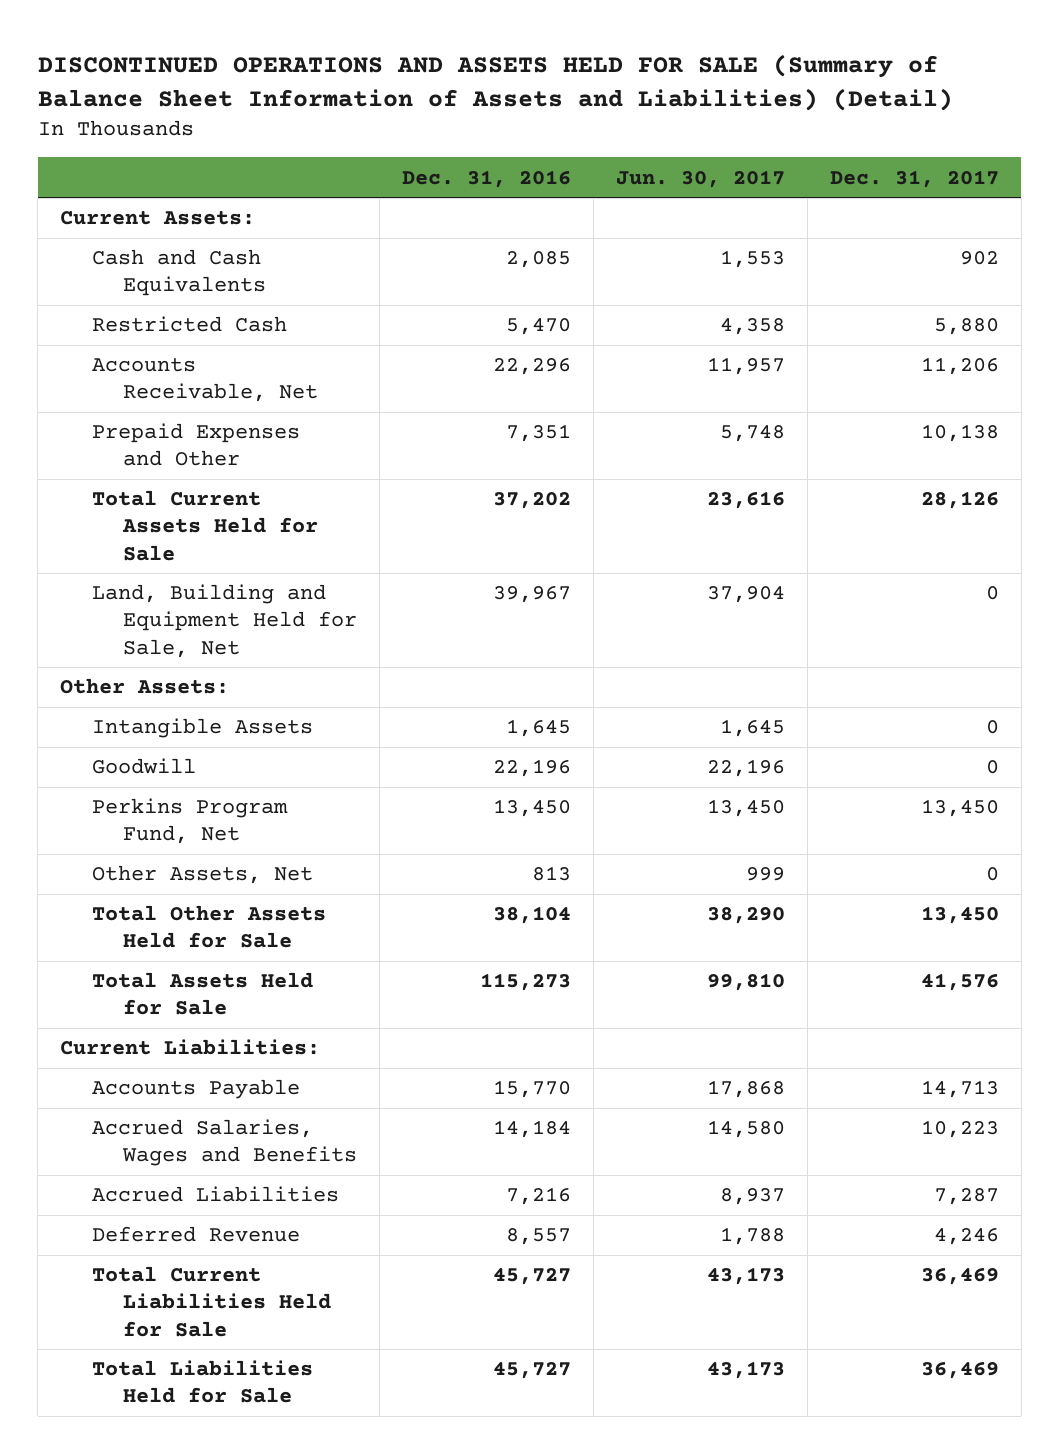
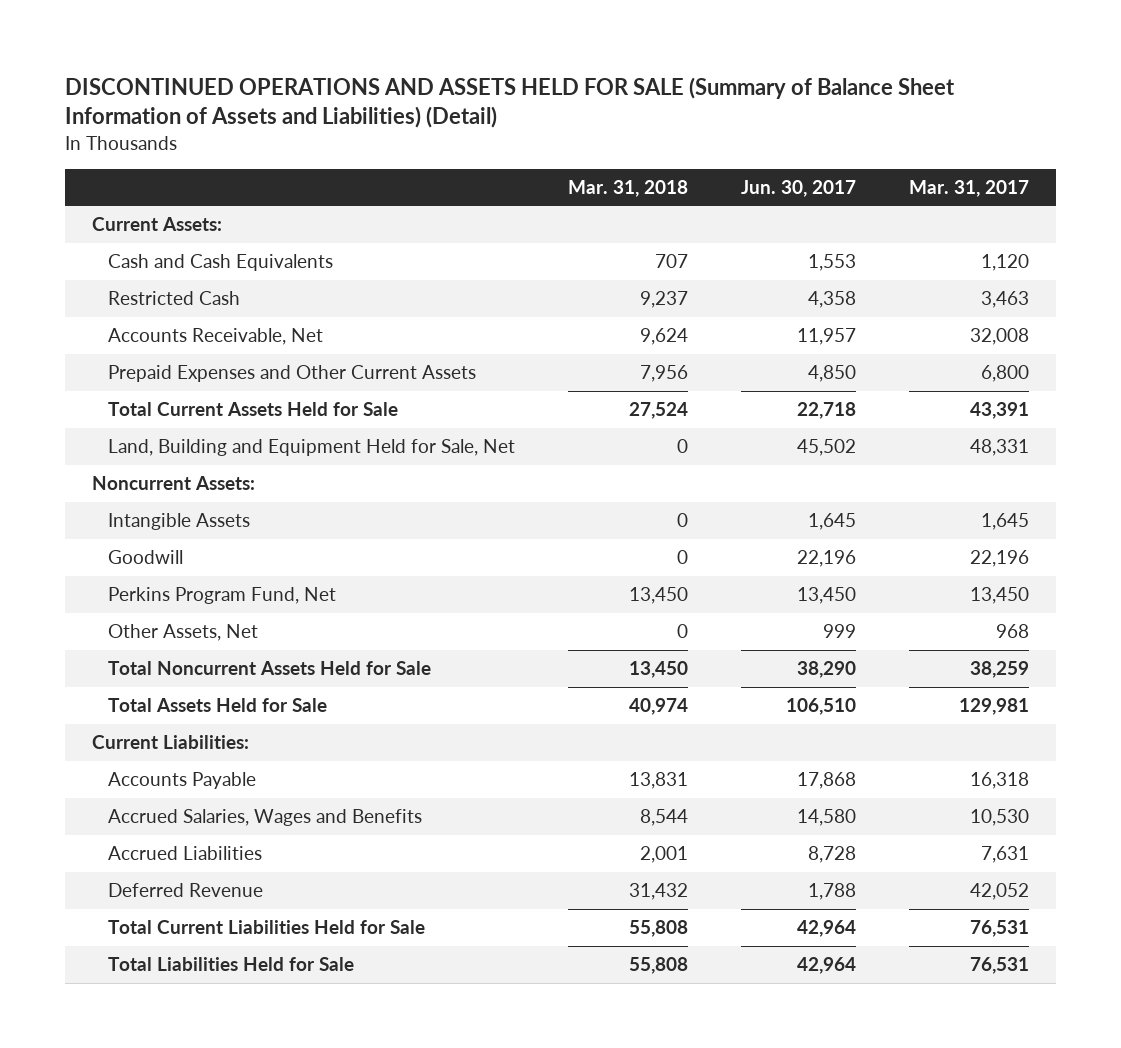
[401,169,571,188] Dec. 31, 2016 -> none
[829,169,999,188] Dec. 31, 2017 -> none
none -> [568,179,689,197] Mar. 31, 2018
none -> [909,179,1030,197] Mar. 31, 2017
[91,423,300,467] Prepaid Expenses and Other -> [108,365,477,383] Prepaid Expenses and Other Current Assets
[719,425,785,443] 5,748 -> [808,365,857,383] 4,850
[706,491,785,510] 23,616 -> [797,402,857,420] 22,718
[706,586,785,604] 37,904 -> [797,439,857,457] 45,502
[60,678,230,695] Other Assets: -> [91,476,255,491] Noncurrent Assets:
[91,905,326,949] Total Other Assets Held for Sale -> [108,661,432,676] Total Noncurrent Assets Held for Sale
[706,973,785,992] 99,810 -> [786,698,857,716] 106,510
[719,1188,785,1206] 8,937 -> [808,846,857,864] 8,728
[706,1267,785,1286] 43,173 -> [797,920,857,938] 42,964
[706,1361,785,1380] 43,173 -> [797,957,857,975] 42,964

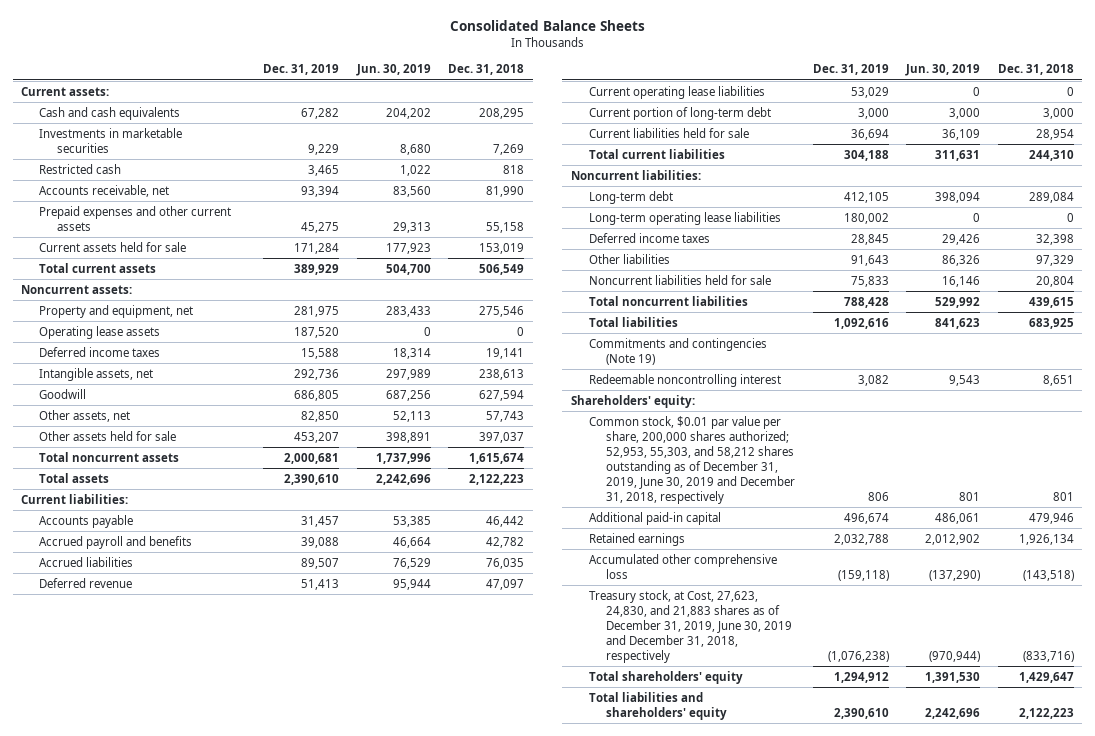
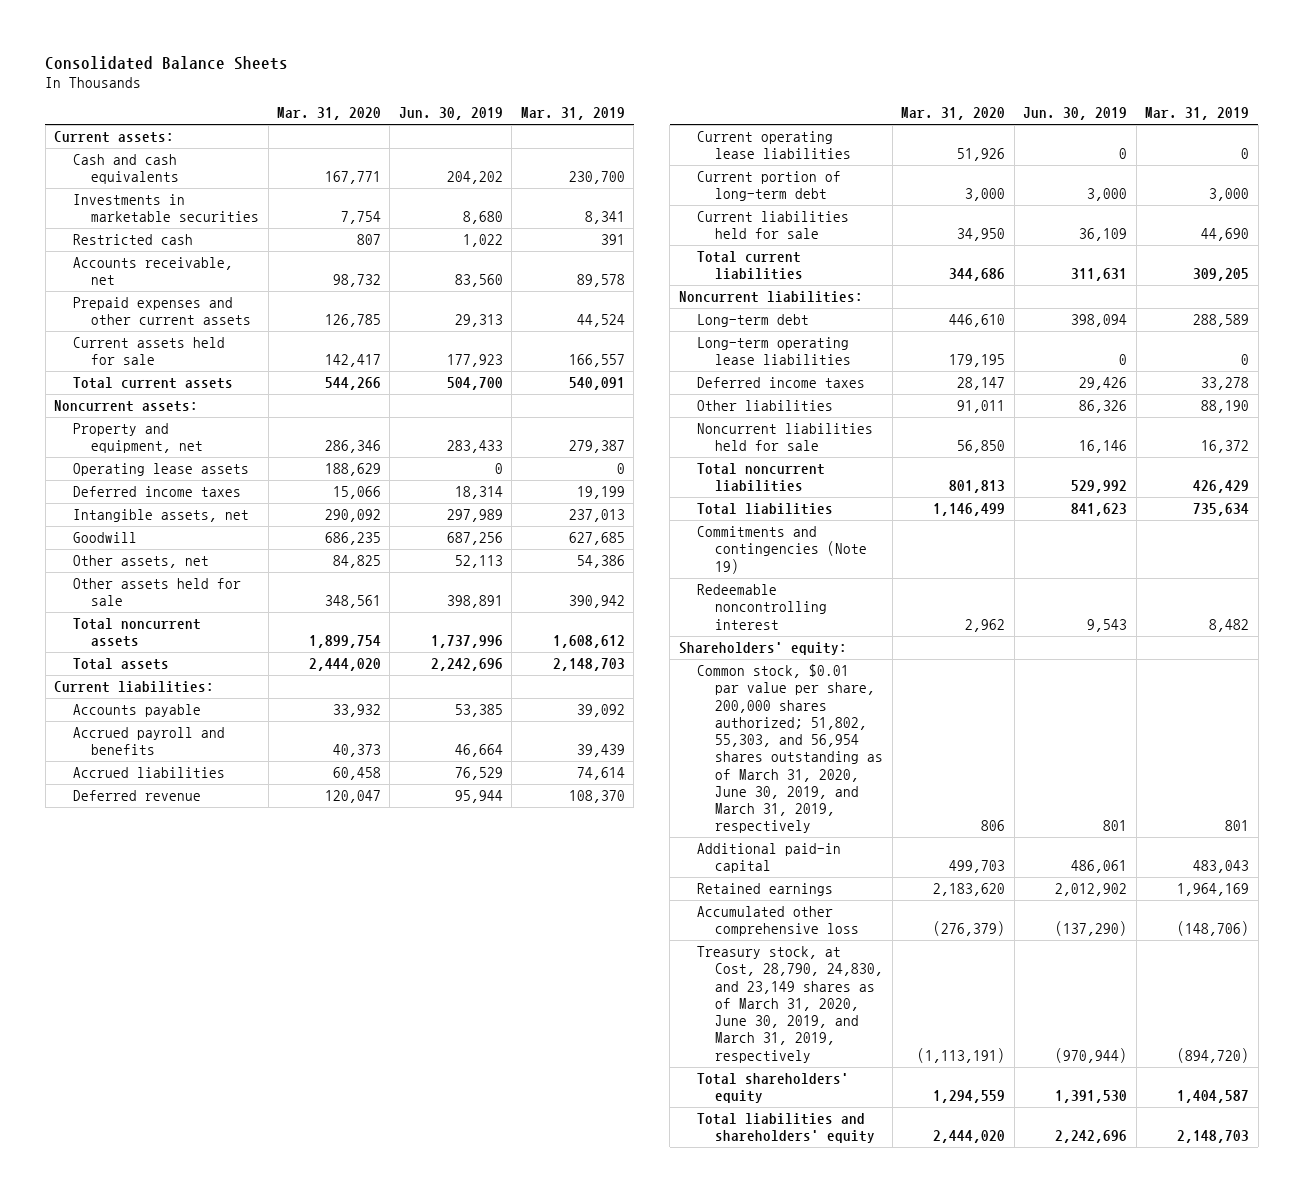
[263,64,340,76] Dec. 31, 2019 -> none
[448,64,525,76] Dec. 31, 2018 -> none
none -> [276,107,381,121] Mar. 31, 2020
none -> [520,107,625,121] Mar. 31, 2019
[588,415,796,504] Common stock, $0.01 par value per share, 200,000 shares authorized; 52,953, 55,303, and 58,212 shares outstanding as of December 31, 2019, June 30, 2019 and December 31, 2018, respectively -> [697,664,884,834] Common stock, $0.01 par value per share, 200,000 shares authorized; 51,802, 55,303, and 56,954 shares outstanding as of March 31, 2020, June 30, 2019, and March 31, 2019, respectively
[588,589,793,663] Treasury stock, at Cost, 27,623, 24,830, and 21,883 shares as of December 31, 2019, June 30, 2019 and December 31, 2018, respectively -> [697,946,884,1063] Treasury stock, at Cost, 28,790, 24,830, and 23,149 shares as of March 31, 2020, June 30, 2019, and March 31, 2019, respectively

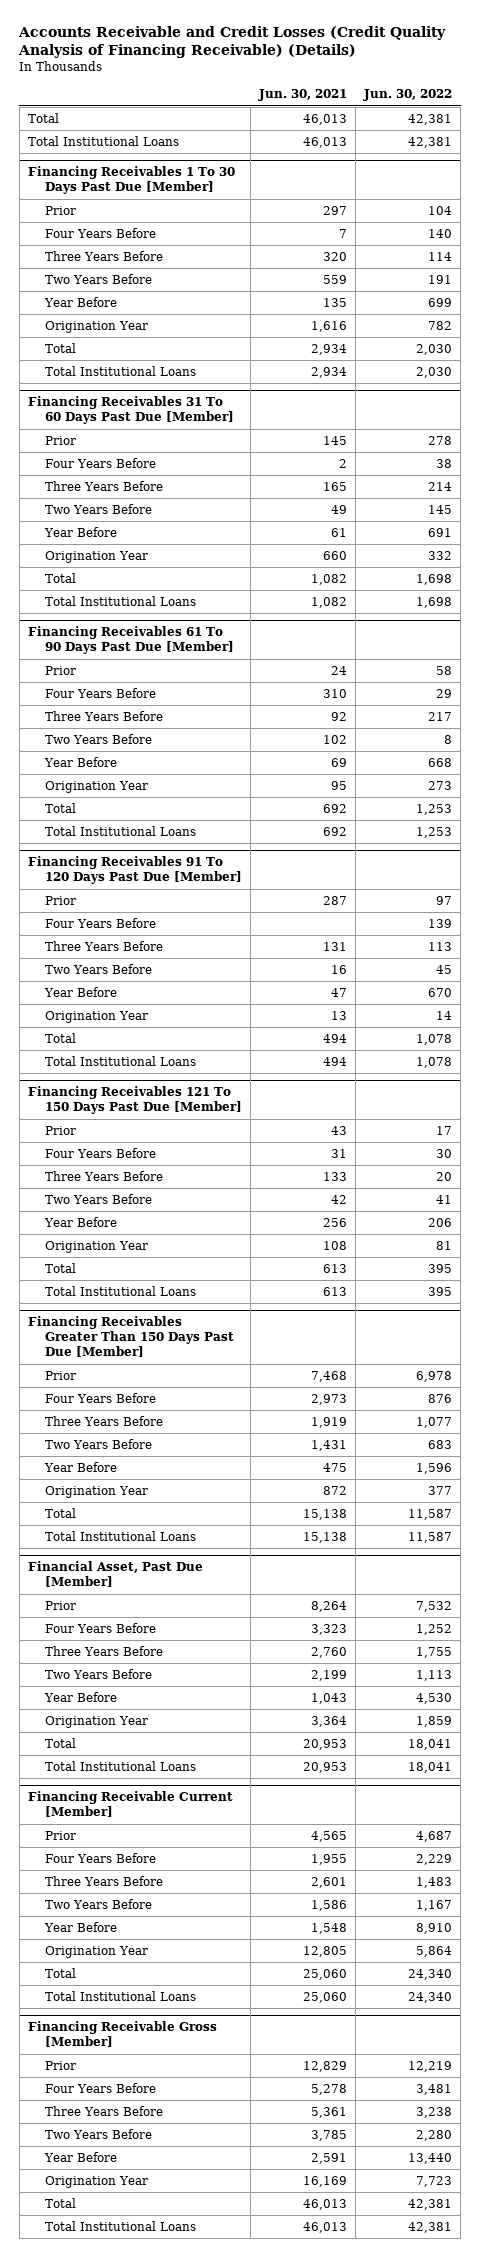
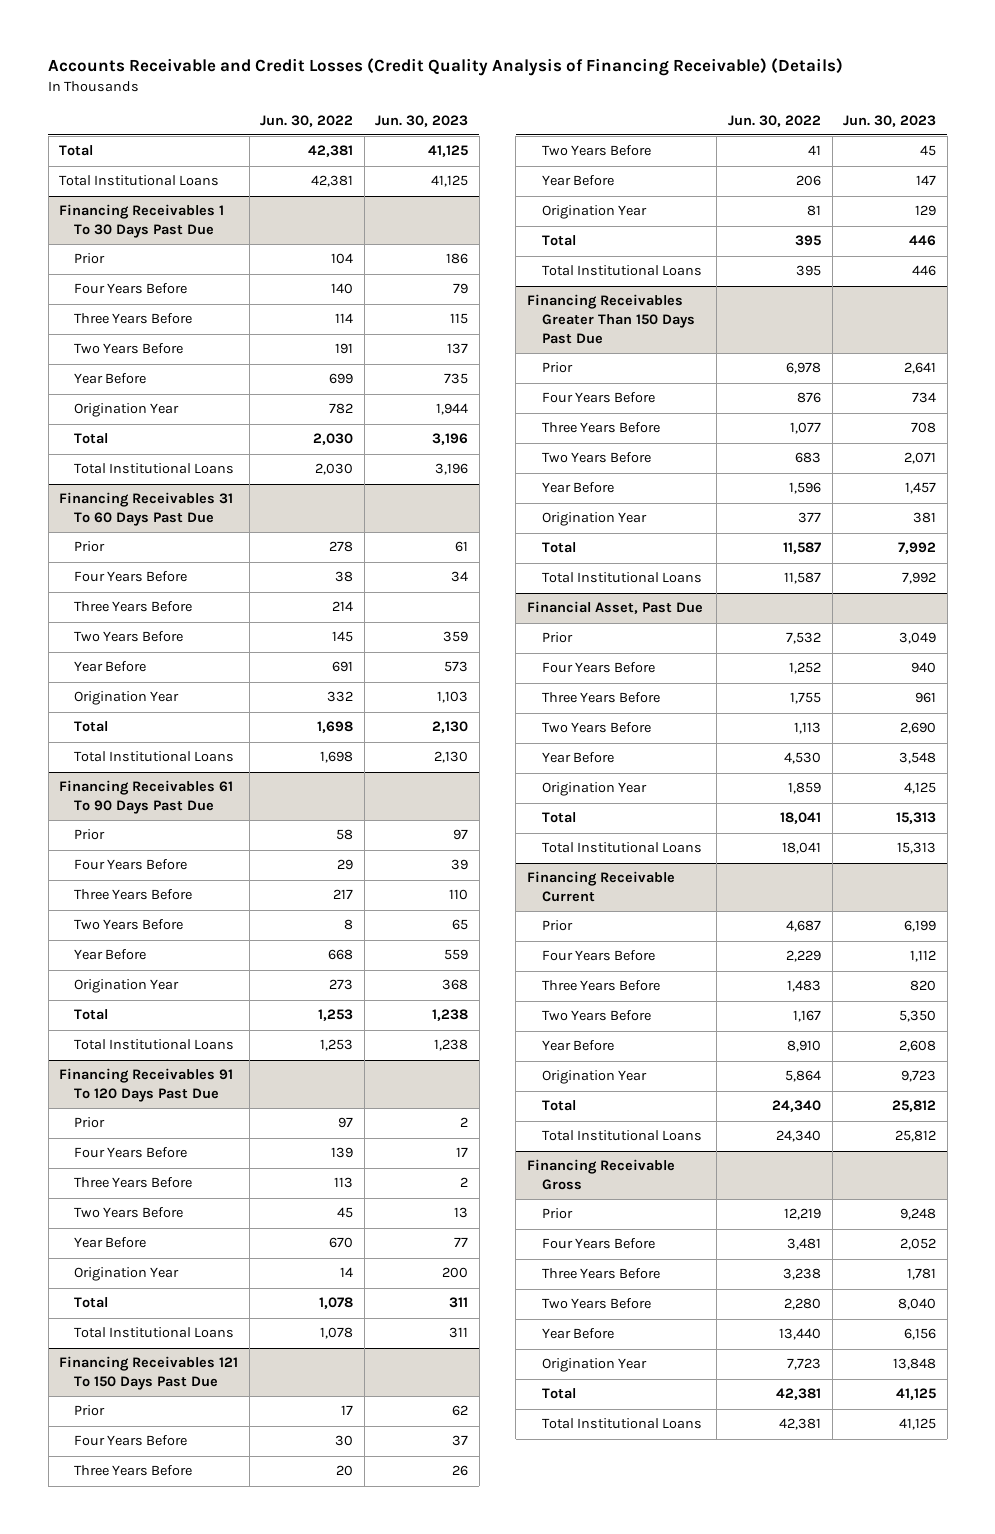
[258,89,348,102] Jun. 30, 2021 -> none
none -> [375,114,469,127] Jun. 30, 2023
[27,166,235,195] Financing Receivables 1 To 30 Days Past Due [Member] -> [59,204,225,239] Financing Receivables 1 To 30 Days Past Due
[27,396,235,425] Financing Receivables 31 To 60 Days Past Due [Member] -> [59,492,234,527] Financing Receivables 31 To 60 Days Past Due
[27,626,235,655] Financing Receivables 61 To 90 Days Past Due [Member] -> [59,780,234,815] Financing Receivables 61 To 90 Days Past Due
[27,856,243,885] Financing Receivables 91 To 120 Days Past Due [Member] -> [59,1068,234,1103] Financing Receivables 91 To 120 Days Past Due
[27,1086,243,1115] Financing Receivables 121 To 150 Days Past Due [Member] -> [59,1356,239,1391] Financing Receivables 121 To 150 Days Past Due
[27,1316,235,1358] Financing Receivables Greater Than 150 Days Past Due [Member] -> [526,294,696,344] Financing Receivables Greater Than 150 Days Past Due
[27,1561,203,1588] Financial Asset, Past Due [Member] -> [526,601,703,615] Financial Asset, Past Due
[27,1791,233,1818] Financing Receivable Current [Member] -> [526,871,675,903] Financing Receivable Current
[27,2021,217,2048] Financing Receivable Gross [Member] -> [526,1159,675,1191] Financing Receivable Gross

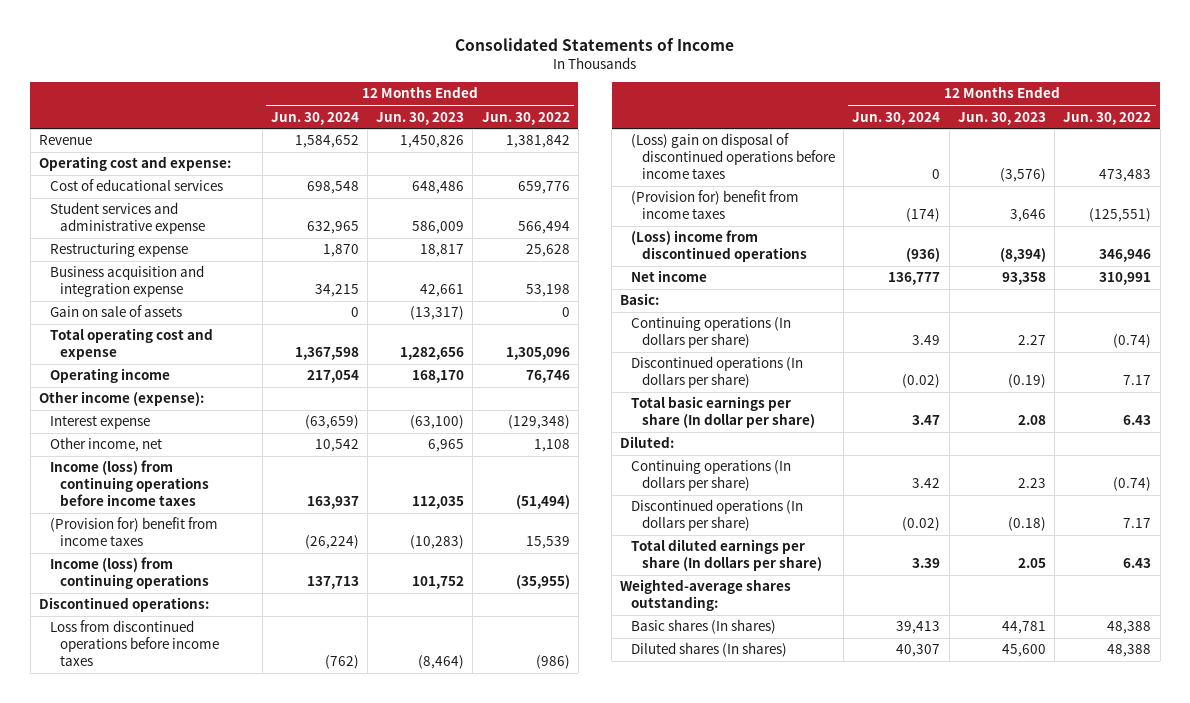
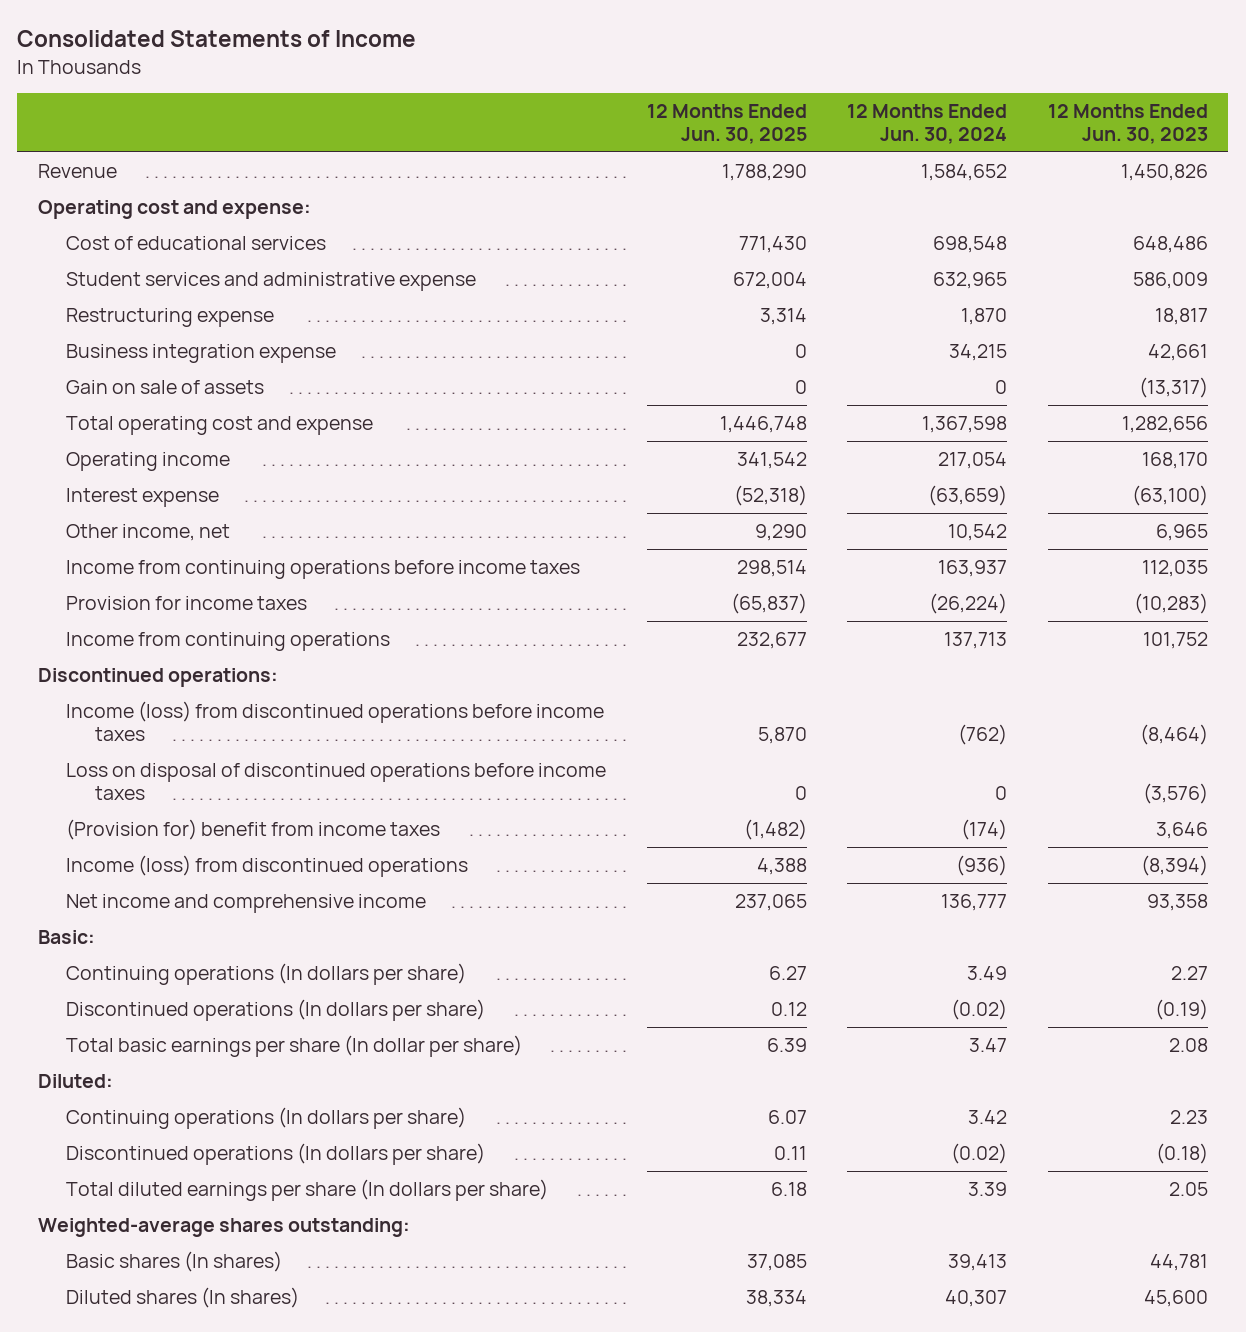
[481,111,570,125] Jun. 30, 2022 -> none
none -> [646,103,807,144] 12 Months Ended Jun. 30, 2025
[49,265,204,298] Business acquisition and integration expense -> [66,343,337,363] Business integration expense
[38,391,204,407] Other income (expense): -> none
[49,460,210,506] Income (loss) from continuing operations before income taxes -> [66,559,581,579] Income from continuing operations before income taxes
[49,517,218,547] (Provision for) benefit from income taxes -> [66,595,308,610] Provision for income taxes
[49,557,210,590] Income (loss) from continuing operations -> [66,631,391,651] Income from continuing operations
[49,620,220,666] Loss from discontinued operations before income taxes -> [66,700,605,741] Income (loss) from discontinued operations before income taxes
[631,133,836,179] (Loss) gain on disposal of discontinued operations before income taxes -> [66,762,607,800] Loss on disposal of discontinued operations before income taxes
[631,230,808,263] (Loss) income from discontinued operations -> [66,854,469,877] Income (loss) from discontinued operations
[631,270,708,283] Net income -> [66,893,427,913] Net income and comprehensive income

